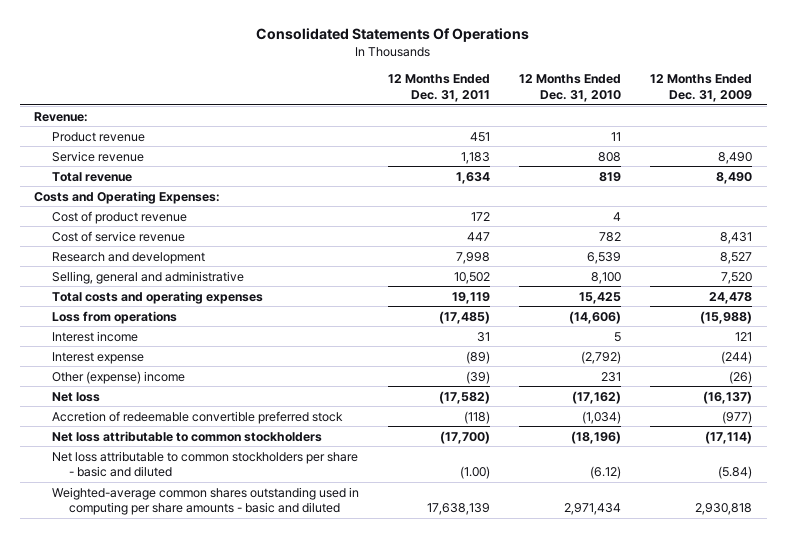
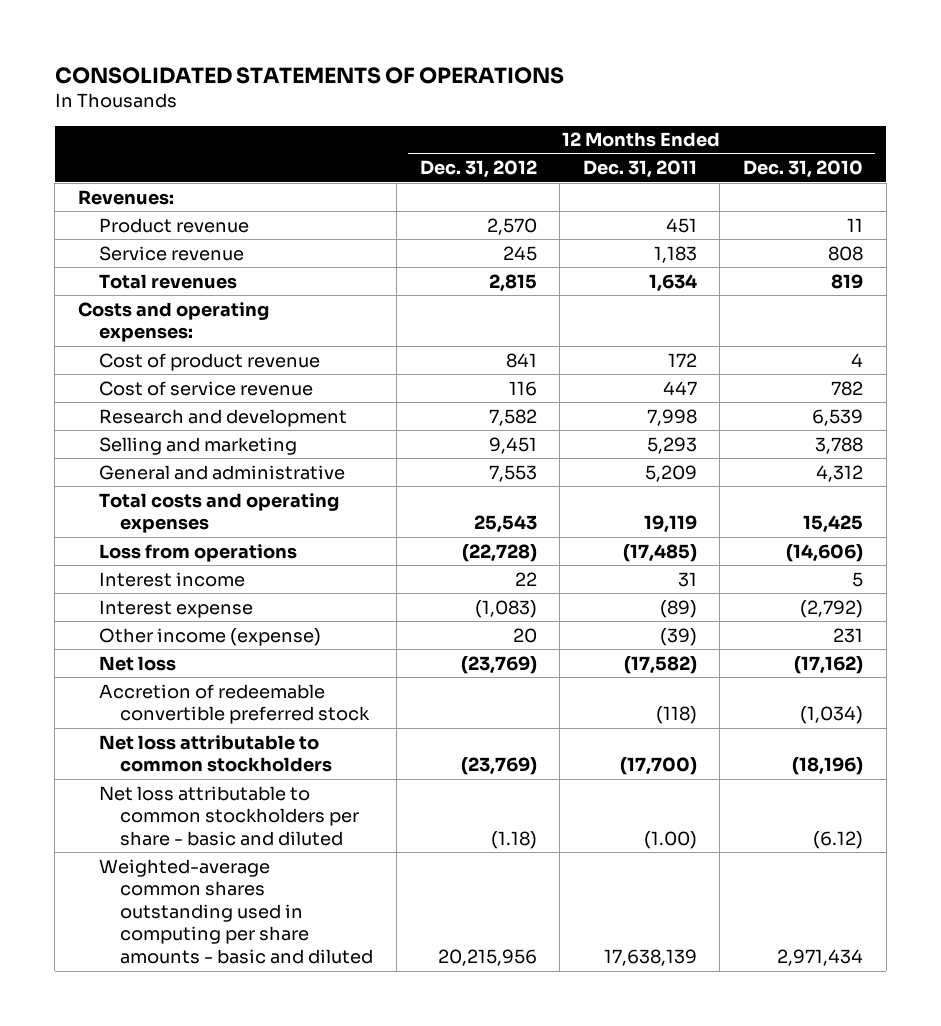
[256,28,530,43] Consolidated Statements Of Operations -> [54,66,564,84] CONSOLIDATED STATEMENTS OF OPERATIONS
[650,74,753,102] 12 Months Ended Dec. 31, 2009 -> none
none -> [419,160,537,179] Dec. 31, 2012
[34,111,89,122] Revenue: -> [77,189,174,205] Revenues:
[51,171,132,182] Total revenue -> [99,273,238,289] Total revenues
[34,190,221,204] Costs and Operating Expenses: -> [77,301,269,343] Costs and operating expenses:
none -> [99,436,298,455] Selling and marketing
[51,270,244,284] Selling, general and administrative -> [99,464,346,480] General and administrative
[453,271,490,284] 10,502 -> [644,464,697,482] 5,209
[591,271,622,284] 8,100 -> [816,464,864,482] 4,312
[51,370,185,384] Other (expense) income -> [99,627,322,646] Other income (expense)

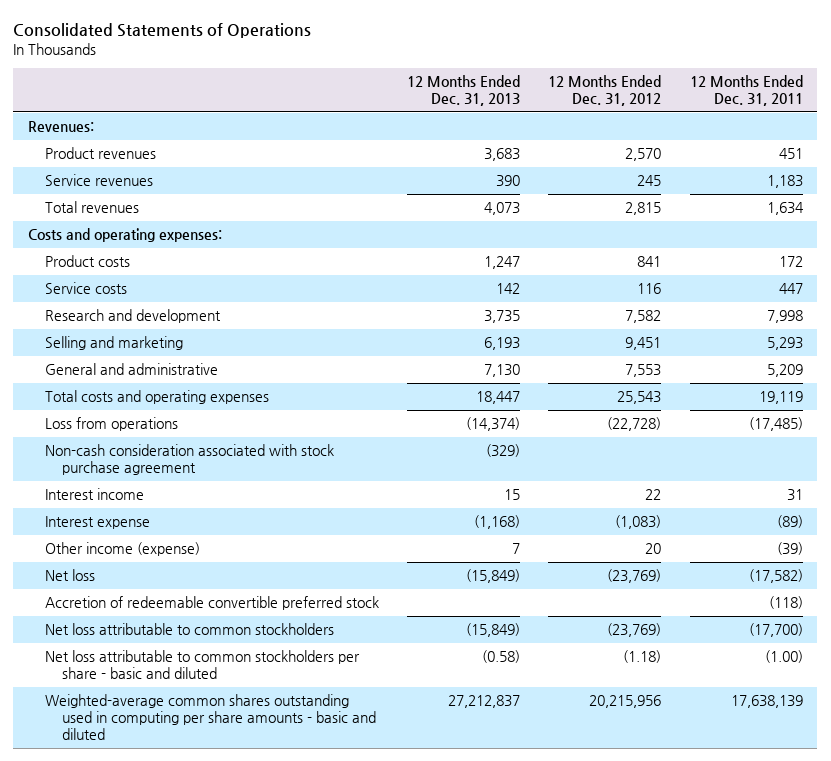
[54,66,564,84] CONSOLIDATED STATEMENTS OF OPERATIONS -> [13,23,312,39] Consolidated Statements of Operations
[743,160,864,179] Dec. 31, 2010 -> none
none -> [407,75,521,107] 12 Months Ended Dec. 31, 2013
[99,217,250,233] Product revenue -> [44,147,156,160] Product revenues
[99,245,245,261] Service revenue -> [44,174,153,187] Service revenues
[99,352,321,371] Cost of product revenue -> [44,255,130,268] Product costs
[99,380,314,396] Cost of service revenue -> [44,282,127,295] Service costs
none -> [44,444,334,476] Non-cash consideration associated with stock purchase agreement

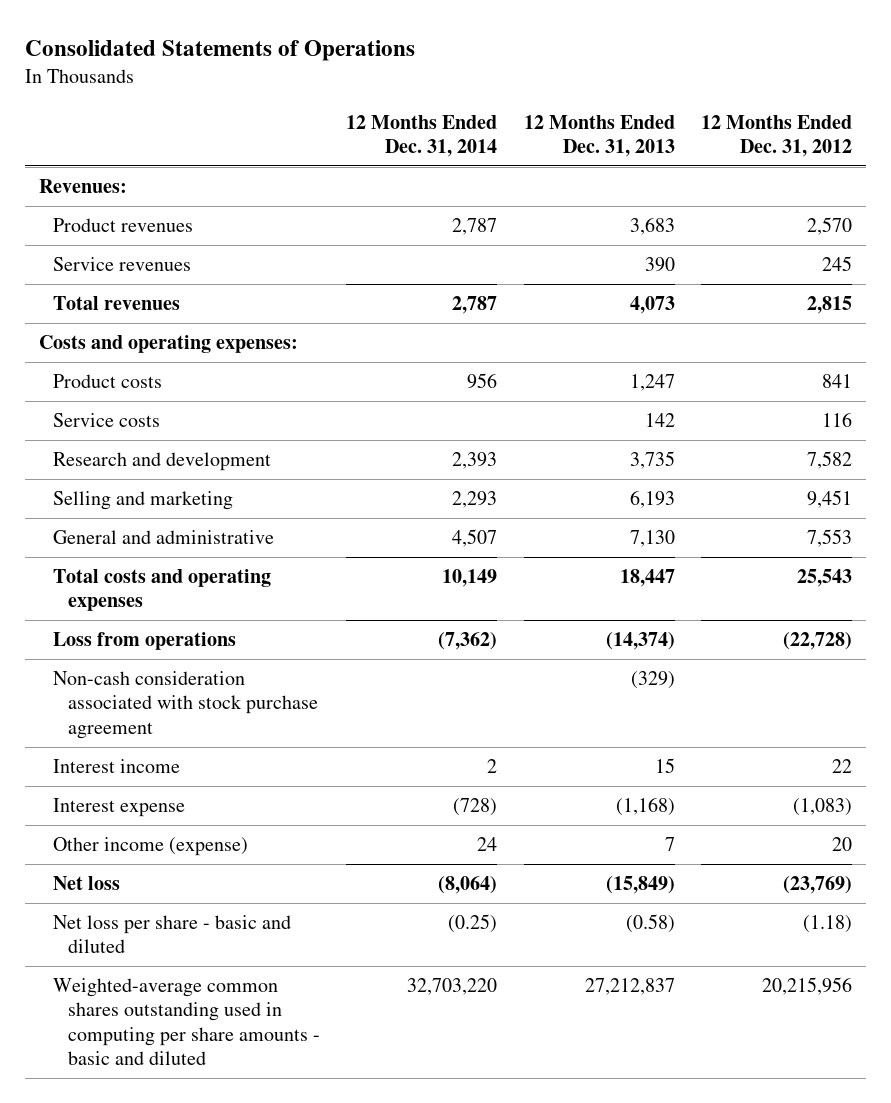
[689,75,803,107] 12 Months Ended Dec. 31, 2011 -> none
none -> [346,114,498,157] 12 Months Ended Dec. 31, 2014
[44,596,379,611] Accretion of redeemable convertible preferred stock -> none
[44,623,334,636] Net loss attributable to common stockholders -> none
[44,650,360,680] Net loss attributable to common stockholders per share - basic and diluted -> [53,914,292,954] Net loss per share - basic and diluted

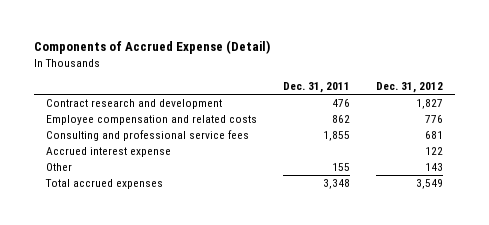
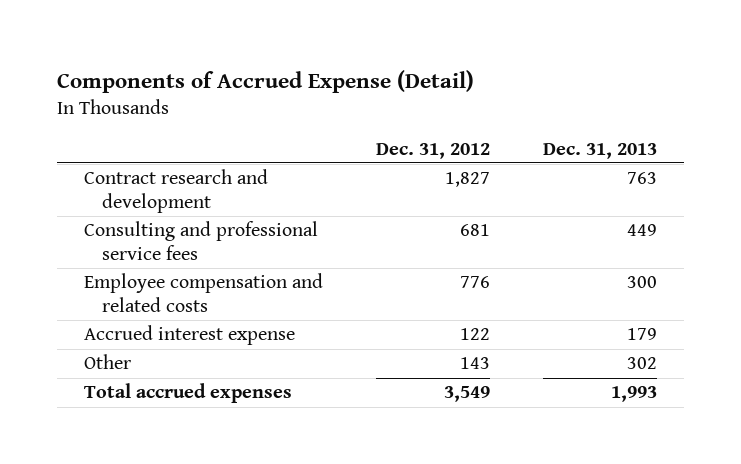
[283,82,351,94] Dec. 31, 2011 -> none
none -> [543,142,658,159] Dec. 31, 2013
[46,115,258,126] Employee compensation and related costs -> [83,273,323,313] Employee compensation and related costs

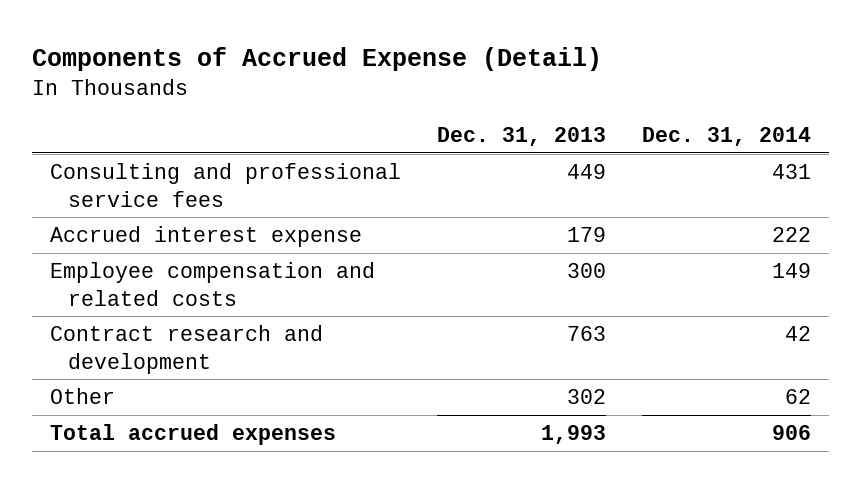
[376,142,491,159] Dec. 31, 2012 -> none
none -> [642,127,812,147] Dec. 31, 2014
[83,273,323,313] Employee compensation and related costs -> [50,262,376,306] Employee compensation and related costs
[83,169,268,214] Contract research and development -> [50,325,324,374] Contract research and development

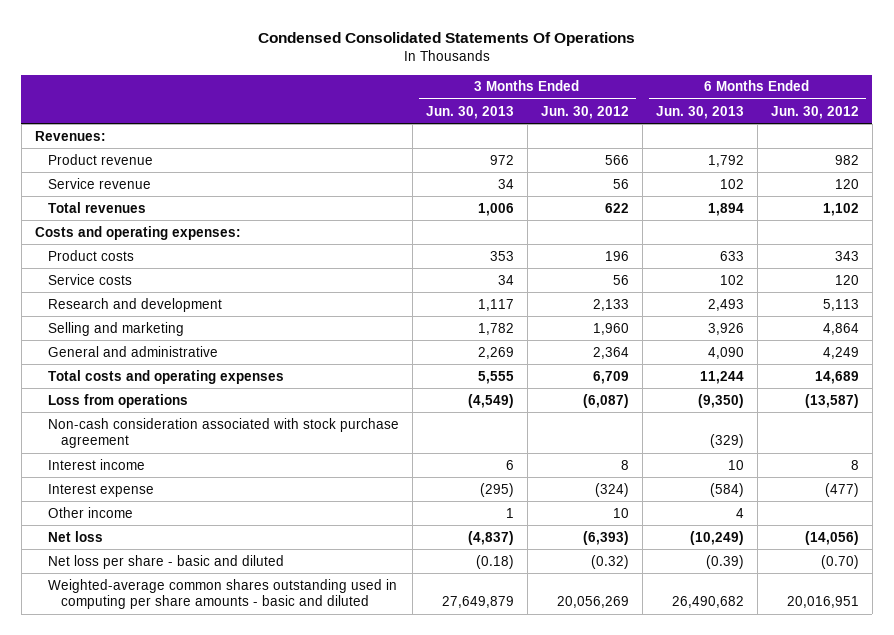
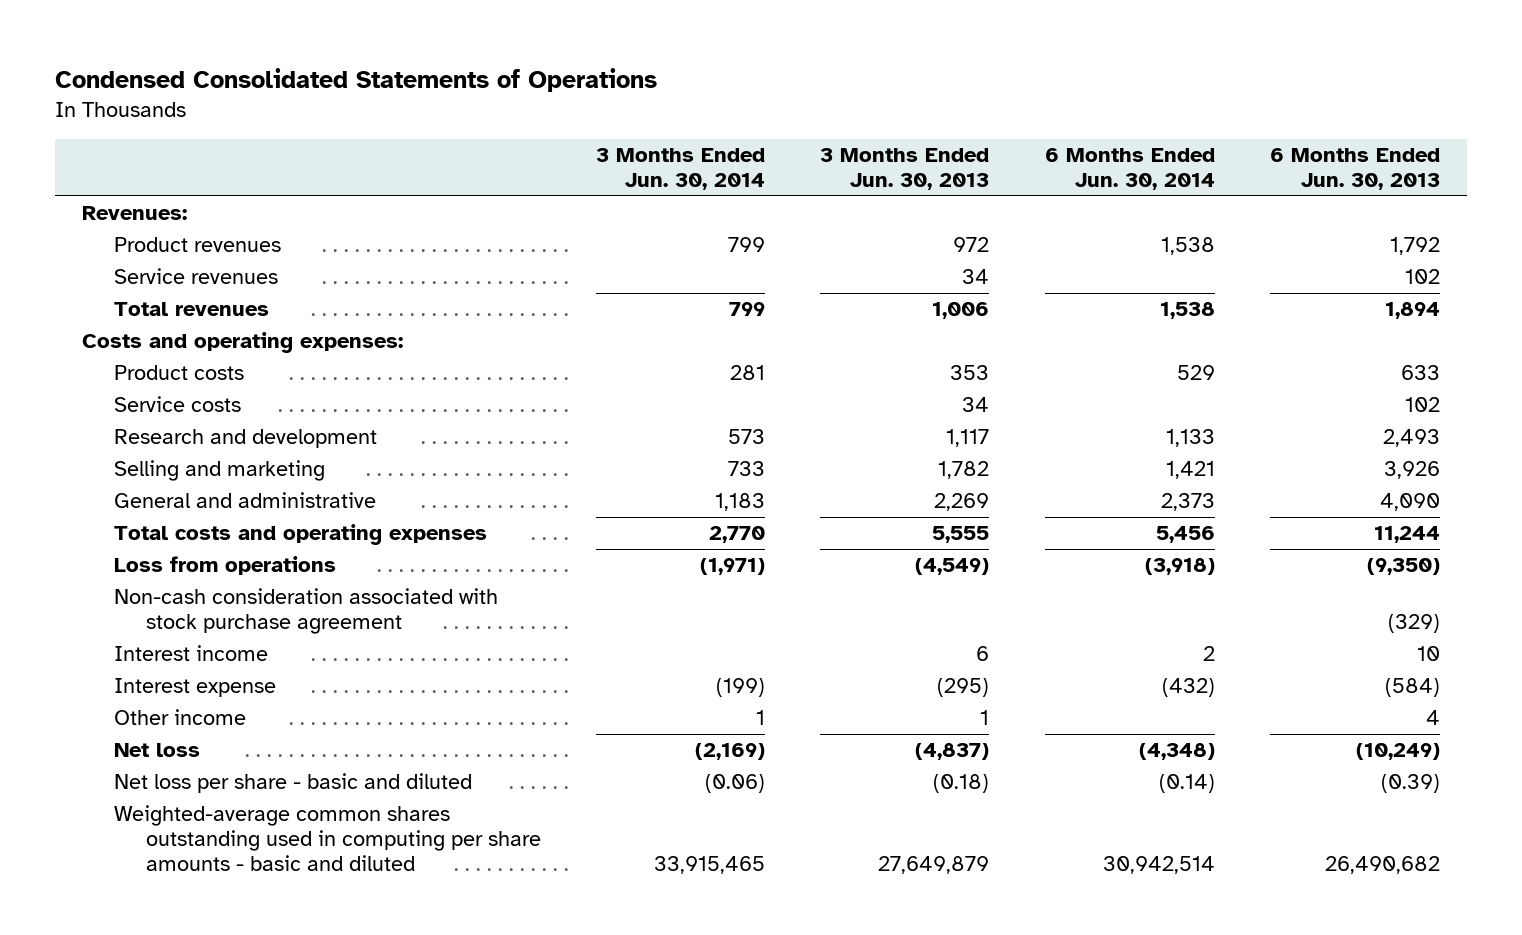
[257,31,635,46] Condensed Consolidated Statements Of Operations -> [54,68,657,93] Condensed Consolidated Statements of Operations
[540,105,629,119] Jun. 30, 2012 -> none
[770,105,859,119] Jun. 30, 2012 -> none
none -> [596,147,766,190] 3 Months Ended Jun. 30, 2014
none -> [1044,147,1215,190] 6 Months Ended Jun. 30, 2014
[47,153,153,165] Product revenue -> [114,237,282,253] Product revenues
[47,177,151,189] Service revenue -> [114,268,279,285] Service revenues

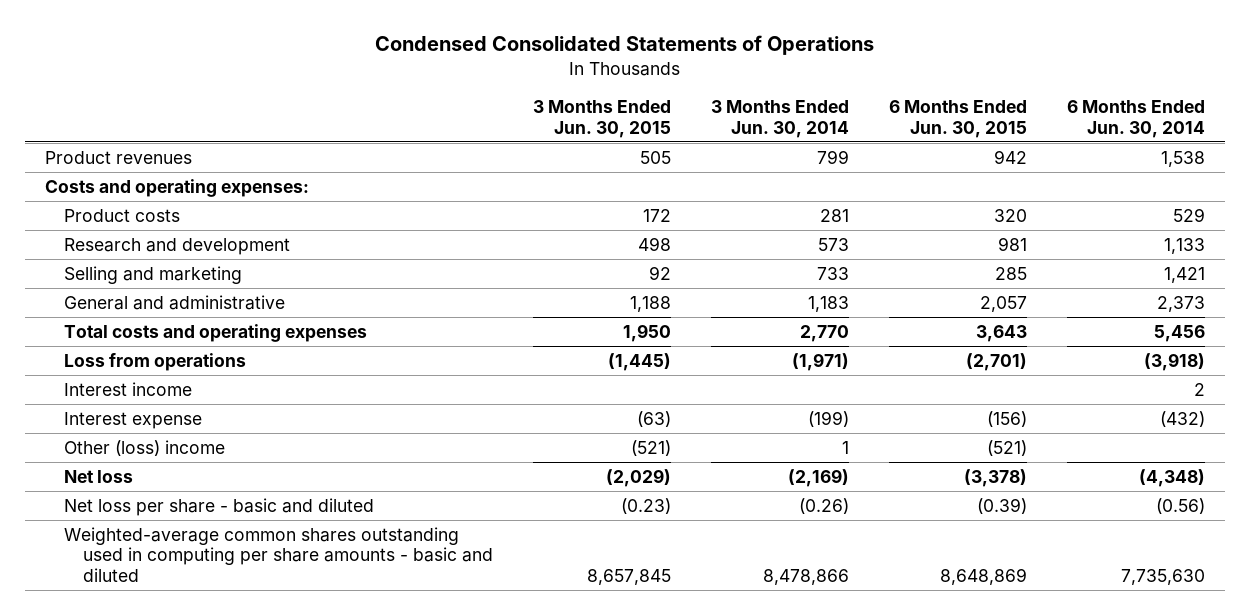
[820,147,990,190] 3 Months Ended Jun. 30, 2013 -> none
[1269,147,1440,190] 6 Months Ended Jun. 30, 2013 -> none
none -> [532,99,671,138] 3 Months Ended Jun. 30, 2015
none -> [888,99,1027,138] 6 Months Ended Jun. 30, 2015
[82,206,188,221] Revenues: -> none
[114,268,279,285] Service revenues -> none
[114,302,270,317] Total revenues -> none
[114,396,242,413] Service costs -> none
[114,588,499,635] Non-cash consideration associated with stock purchase agreement -> none
[114,709,247,726] Other income -> [63,439,225,456] Other (loss) income
[705,774,766,794] (0.06) -> [798,497,849,514] (0.26)
[1158,774,1215,794] (0.14) -> [1155,497,1205,514] (0.56)
[654,856,766,875] 33,915,465 -> [762,568,849,585] 8,478,866
[1102,856,1215,875] 30,942,514 -> [1120,568,1205,585] 7,735,630

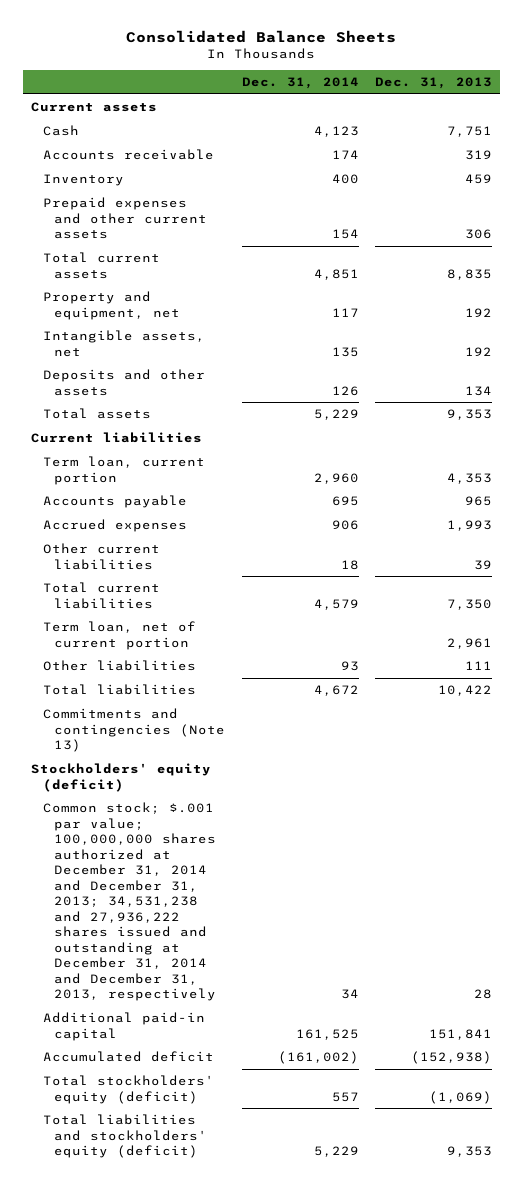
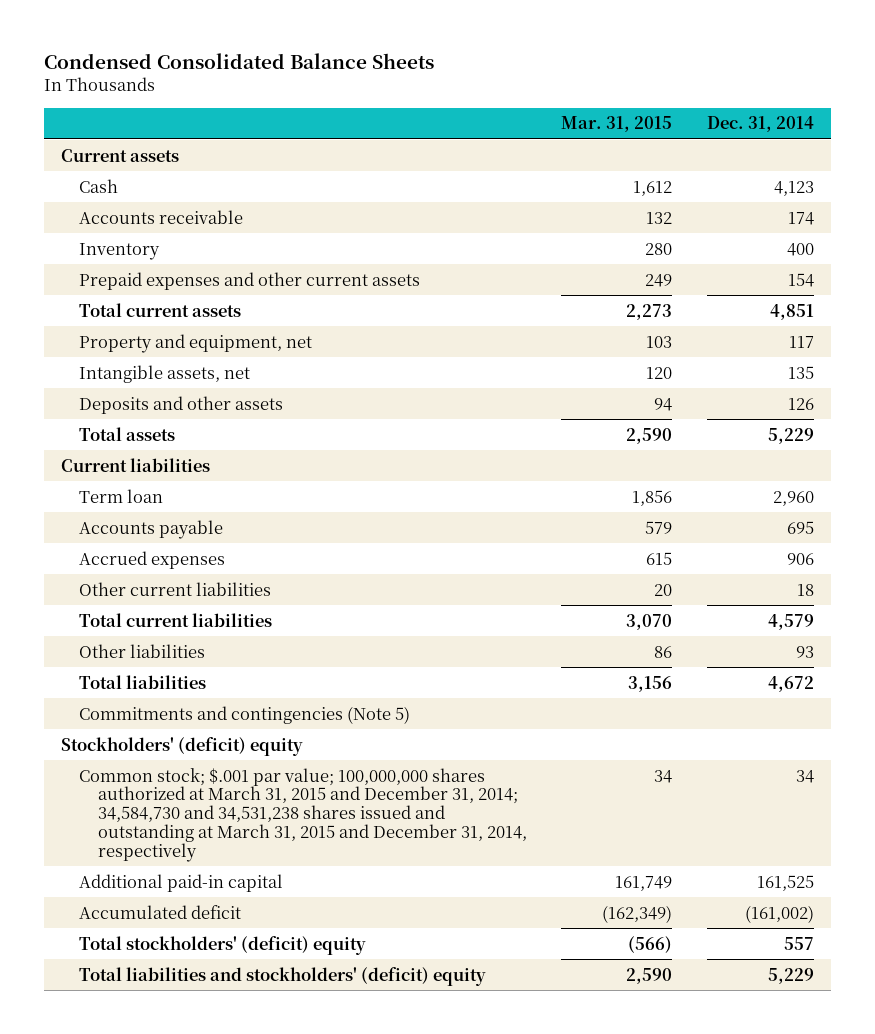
[126,29,397,43] Consolidated Balance Sheets -> [43,53,434,70] Condensed Consolidated Balance Sheets
[374,77,492,90] Dec. 31, 2013 -> none
none -> [561,116,673,133] Mar. 31, 2015
[42,456,205,485] Term loan, current portion -> [79,488,164,503] Term loan
[42,621,196,650] Term loan, net of current portion -> none
[42,708,226,753] Commitments and contingencies (Note 13) -> [79,705,411,724] Commitments and contingencies (Note 5)
[31,763,212,792] Stockholders' equity (deficit) -> [61,736,304,756] Stockholders' (deficit) equity
[42,802,217,1002] Common stock; $.001 par value; 100,000,000 shares authorized at December 31, 2014 and December 31, 2013; 34,531,238 and 27,936,222 shares issued and outstanding at December 31, 2014 and December 31, 2013, respectively -> [79,767,527,862] Common stock; $.001 par value; 100,000,000 shares authorized at March 31, 2015 and December 31, 2014; 34,584,730 and 34,531,238 shares issued and outstanding at March 31, 2015 and December 31, 2014, respectively
[42,1075,214,1104] Total stockholders' equity (deficit) -> [79,935,367,955] Total stockholders' (deficit) equity
[42,1114,208,1159] Total liabilities and stockholders' equity (deficit) -> [79,966,487,986] Total liabilities and stockholders' (deficit) equity

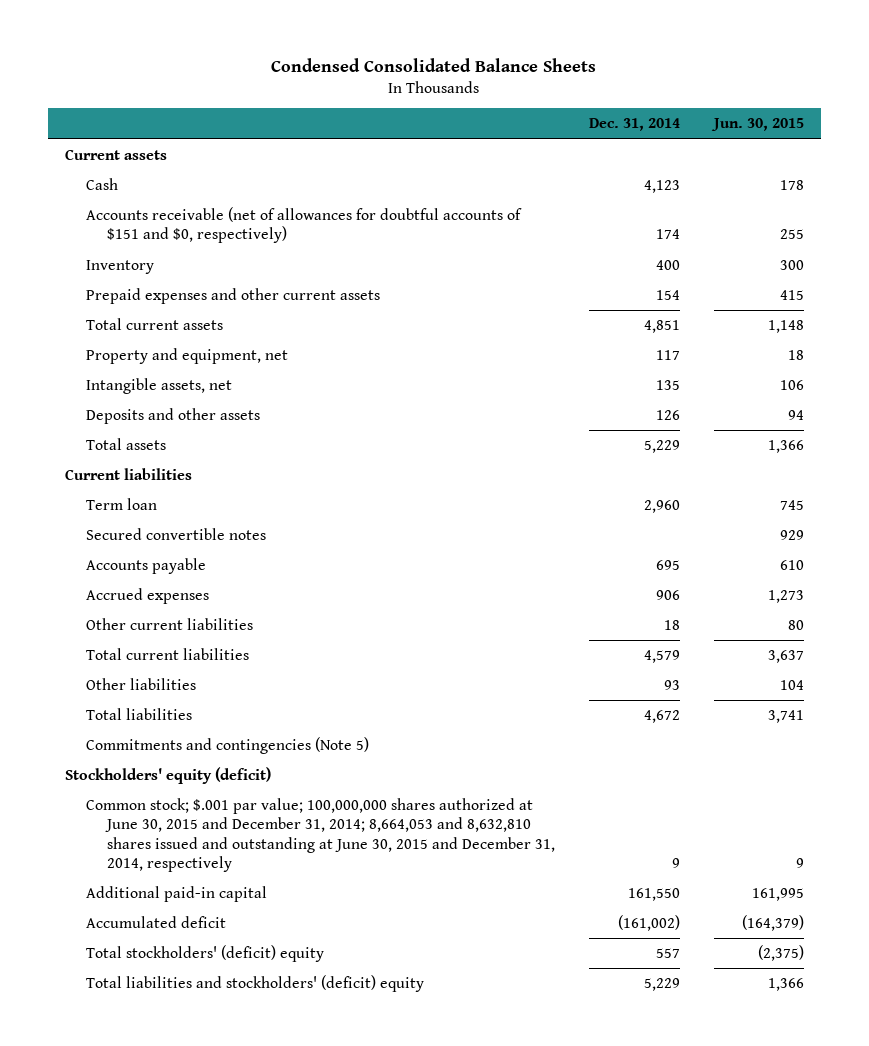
[561,116,673,133] Mar. 31, 2015 -> none
none -> [711,118,805,132] Jun. 30, 2015
[79,209,244,224] Accounts receivable -> [85,207,522,244] Accounts receivable (net of allowances for doubtful accounts of $151 and $0, respectively)
none -> [85,528,266,541] Secured convertible notes
[61,736,304,756] Stockholders' (deficit) equity -> [64,767,271,785] Stockholders' equity (deficit)
[79,767,527,862] Common stock; $.001 par value; 100,000,000 shares authorized at March 31, 2015 and December 31, 2014; 34,584,730 and 34,531,238 shares issued and outstanding at March 31, 2015 and December 31, 2014, respectively -> [85,798,556,872] Common stock; $.001 par value; 100,000,000 shares authorized at June 30, 2015 and December 31, 2014; 8,664,053 and 8,632,810 shares issued and outstanding at June 30, 2015 and December 31, 2014, respectively
[796,769,815,783] 34 -> [672,857,681,868] 9
[757,874,815,891] 161,525 -> [628,888,681,902] 161,550

